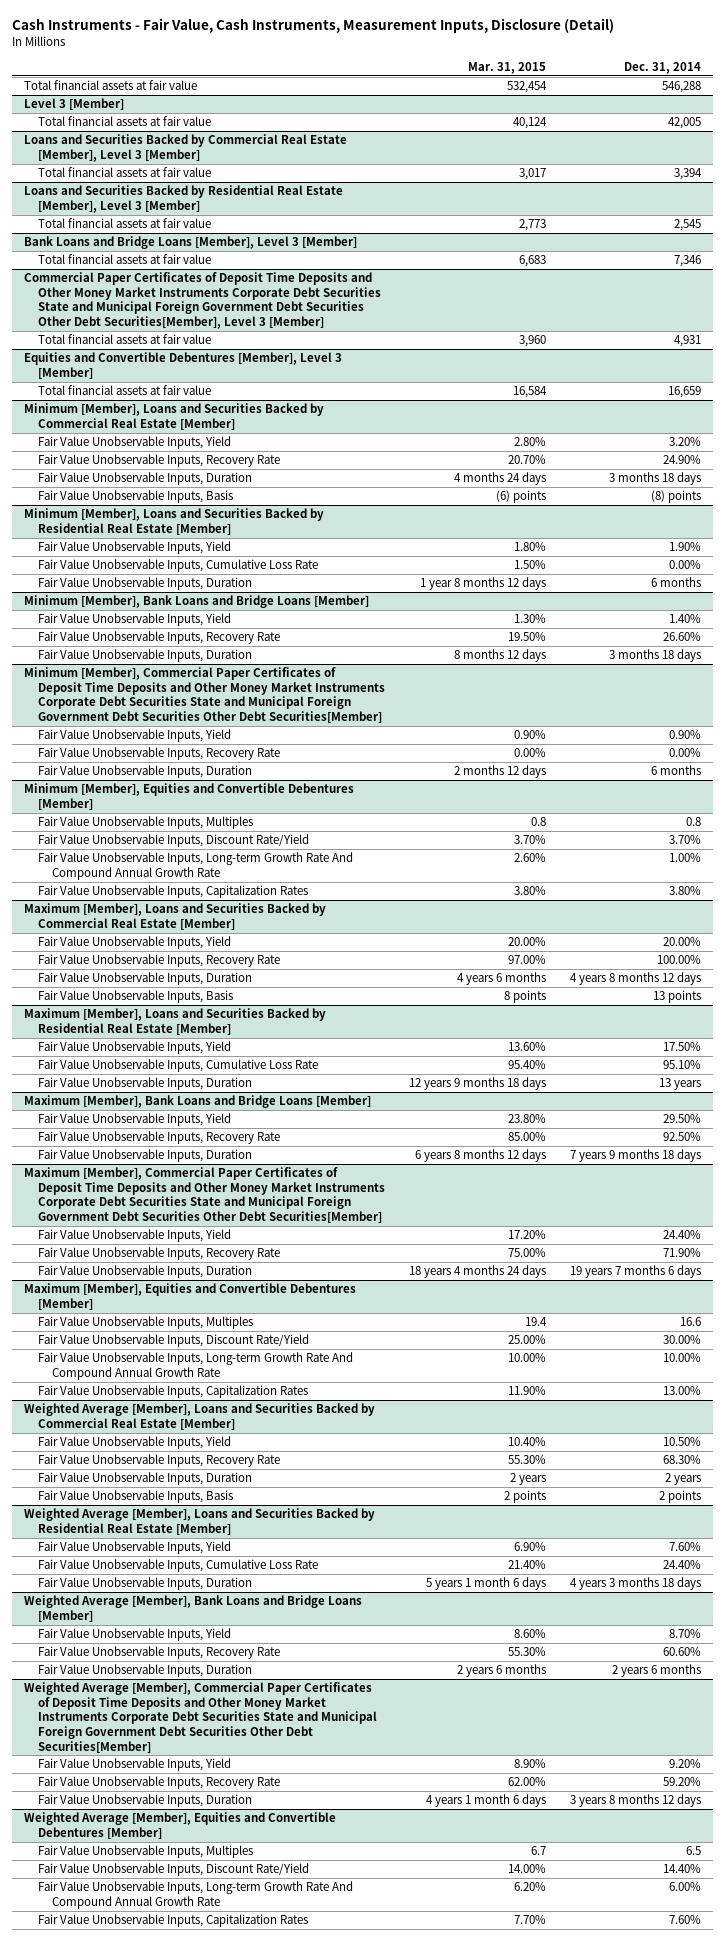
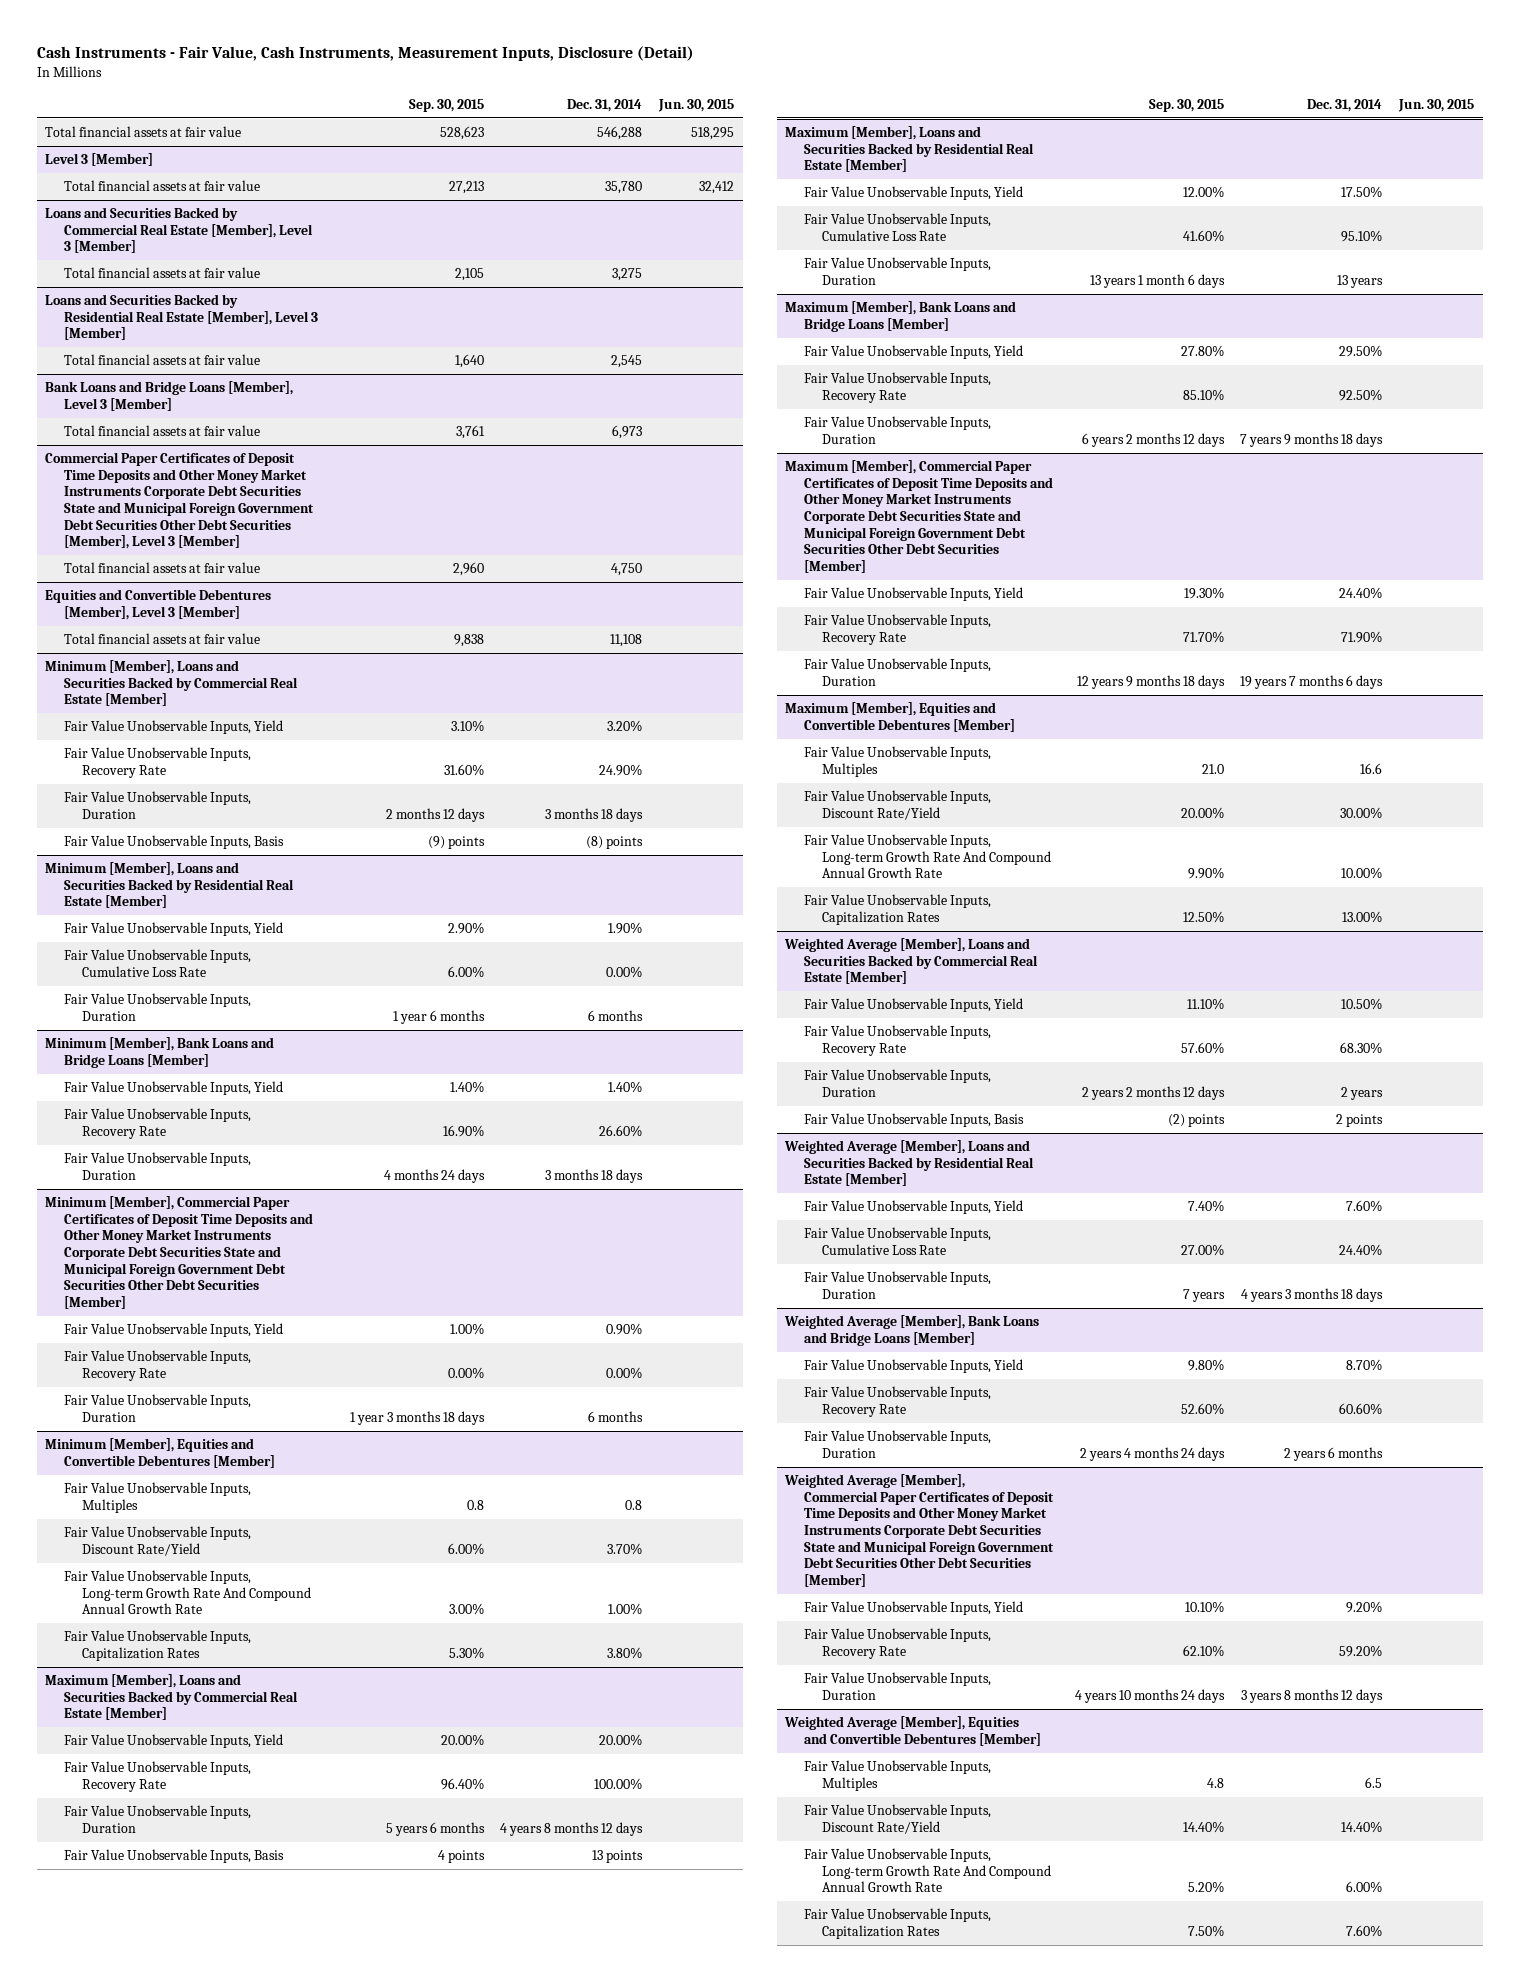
[467,62,546,75] Mar. 31, 2015 -> none
none -> [408,98,484,112] Sep. 30, 2015
none -> [658,98,735,112] Jun. 30, 2015
[667,117,701,130] 42,005 -> [605,181,643,195] 35,780
[673,168,702,181] 3,394 -> [612,268,643,282] 3,275
[673,255,701,268] 7,346 -> [612,425,643,440] 6,973
[24,272,382,329] Commercial Paper Certificates of Deposit Time Deposits and Other Money Market Instruments Corporate Debt Securities State and Municipal Foreign Government Debt Securities Other Debt Securities[Member], Level 3 [Member] -> [45,452,314,550] Commercial Paper Certificates of Deposit Time Deposits and Other Money Market Instruments Corporate Debt Securities State and Municipal Foreign Government Debt Securities Other Debt Securities [Member], Level 3 [Member]
[673,335,701,348] 4,931 -> [611,563,643,577] 4,750
[667,386,701,399] 16,659 -> [610,634,643,648] 11,108
[24,667,386,723] Minimum [Member], Commercial Paper Certificates of Deposit Time Deposits and Other Money Market Instruments Corporate Debt Securities State and Municipal Foreign Government Debt Securities Other Debt Securities[Member] -> [45,1196,313,1310] Minimum [Member], Commercial Paper Certificates of Deposit Time Deposits and Other Money Market Instruments Corporate Debt Securities State and Municipal Foreign Government Debt Securities Other Debt Securities [Member]
[24,1167,386,1223] Maximum [Member], Commercial Paper Certificates of Deposit Time Deposits and Other Money Market Instruments Corporate Debt Securities State and Municipal Foreign Government Debt Securities Other Debt Securities[Member] -> [785,460,1053,574] Maximum [Member], Commercial Paper Certificates of Deposit Time Deposits and Other Money Market Instruments Corporate Debt Securities State and Municipal Foreign Government Debt Securities Other Debt Securities [Member]
[24,1682,378,1753] Weighted Average [Member], Commercial Paper Certificates of Deposit Time Deposits and Other Money Market Instruments Corporate Debt Securities State and Municipal Foreign Government Debt Securities Other Debt Securities[Member] -> [784,1474,1054,1588] Weighted Average [Member], Commercial Paper Certificates of Deposit Time Deposits and Other Money Market Instruments Corporate Debt Securities State and Municipal Foreign Government Debt Securities Other Debt Securities [Member]

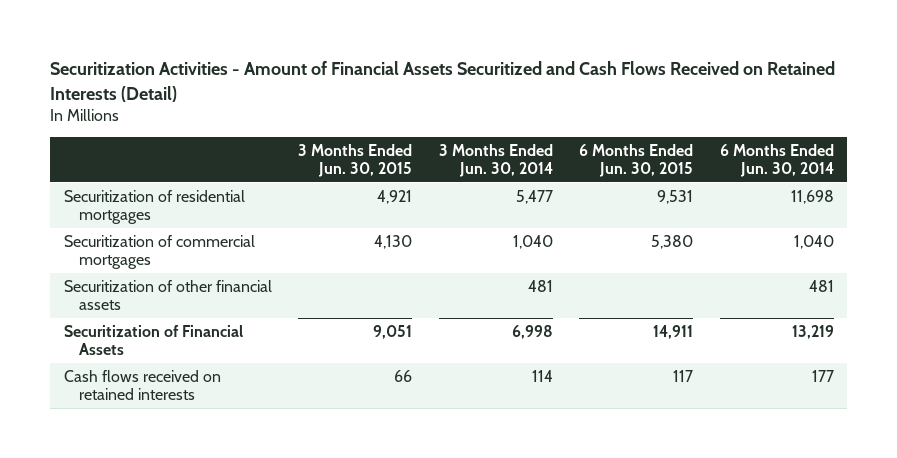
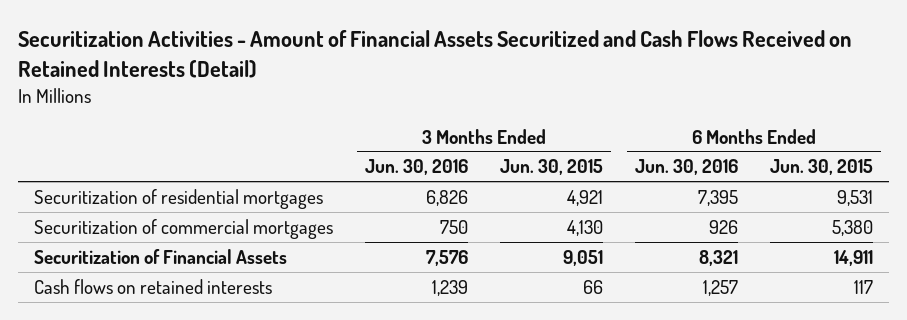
[438,143,553,177] 3 Months Ended Jun. 30, 2014 -> none
[719,143,834,177] 6 Months Ended Jun. 30, 2014 -> none
none -> [364,159,468,176] Jun. 30, 2016
none -> [634,159,738,176] Jun. 30, 2016
[63,279,272,311] Securitization of other financial assets -> none
[63,369,221,401] Cash flows received on retained interests -> [33,278,272,294] Cash flows on retained interests

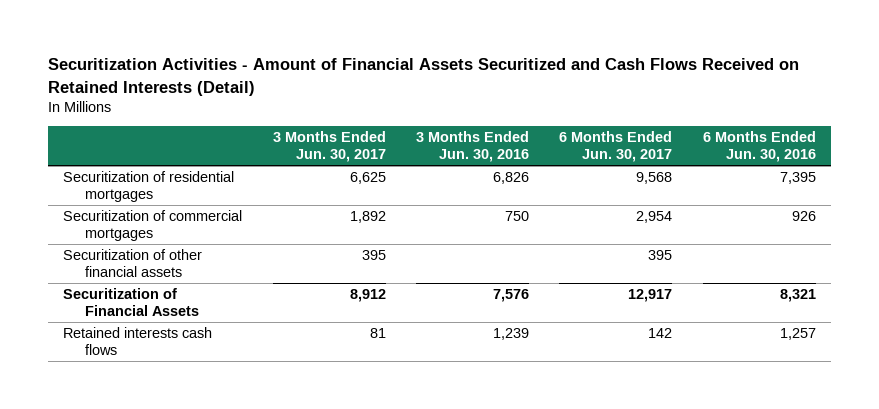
[499,159,603,176] Jun. 30, 2015 -> none
[769,159,873,176] Jun. 30, 2015 -> none
none -> [272,131,386,163] 3 Months Ended Jun. 30, 2017
none -> [559,131,673,163] 6 Months Ended Jun. 30, 2017
none -> [63,248,203,277] Securitization of other financial assets
[33,278,272,294] Cash flows on retained interests -> [63,326,213,355] Retained interests cash flows

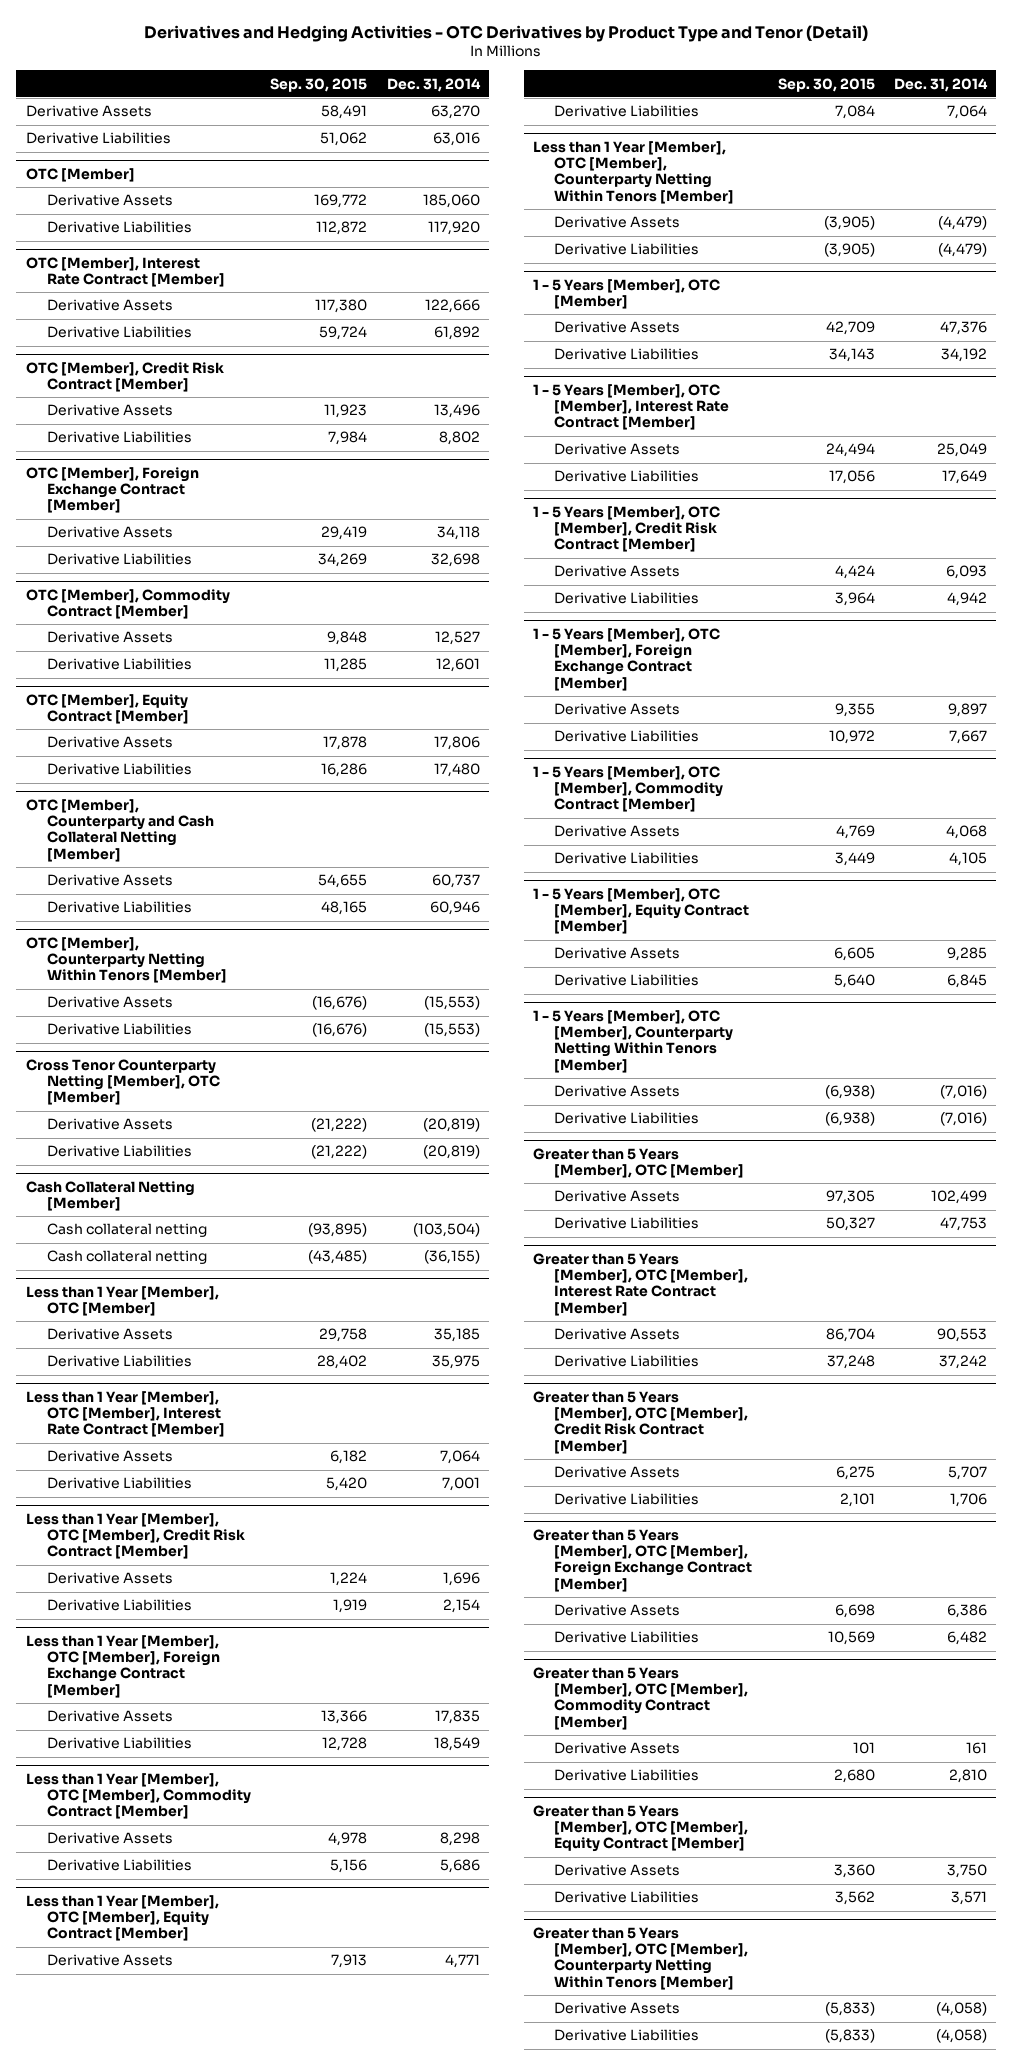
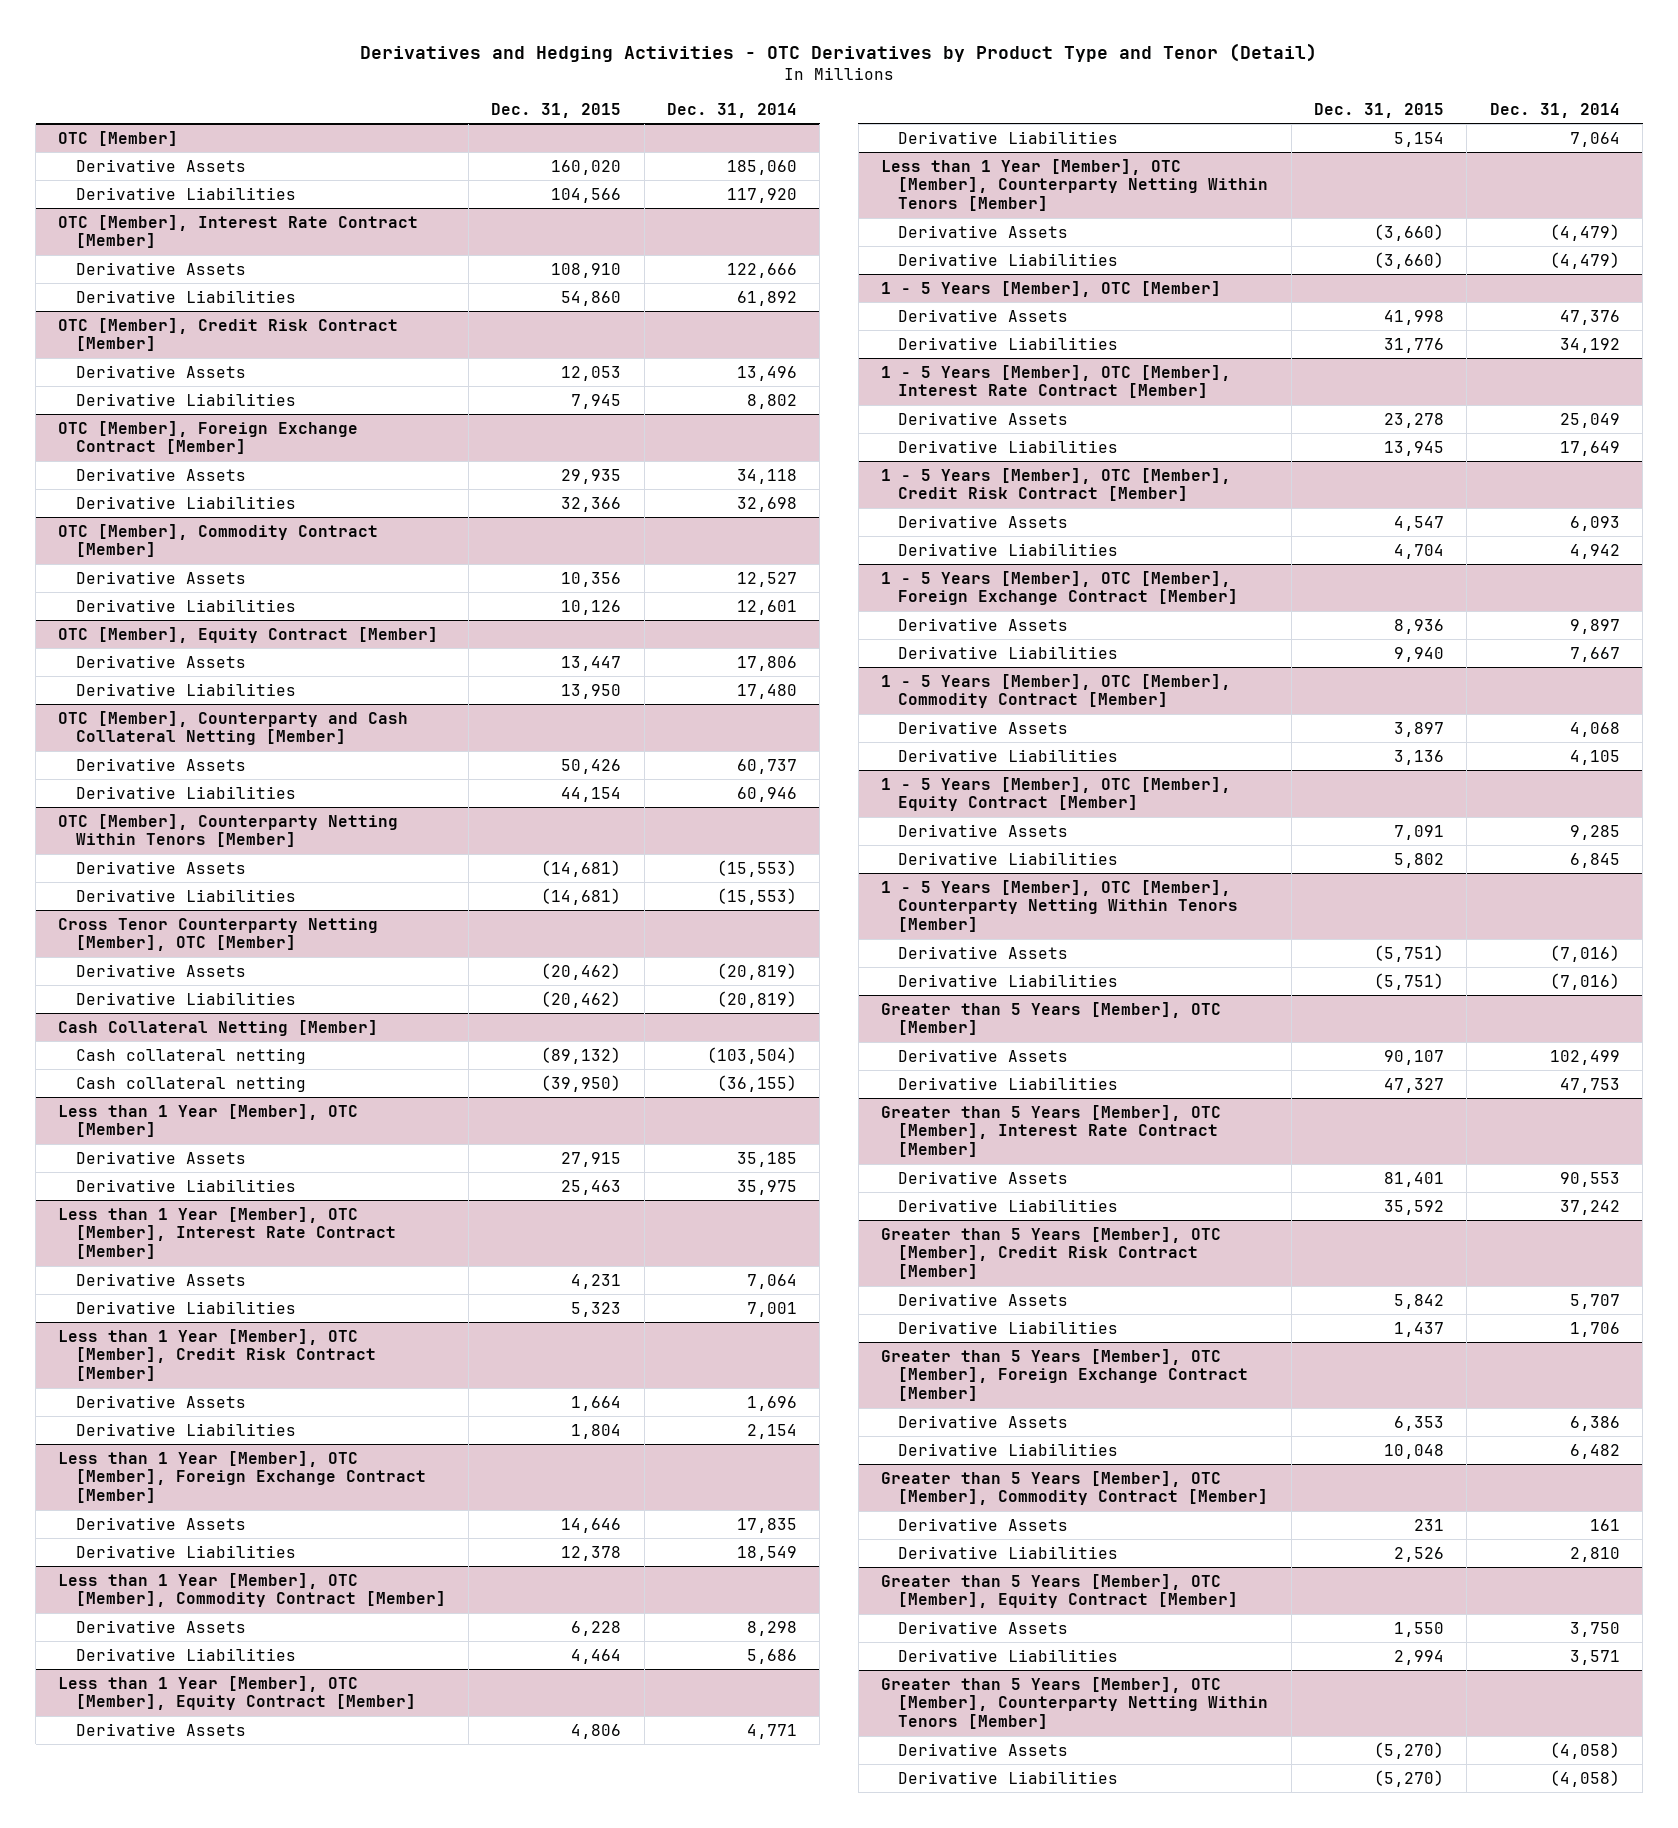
[270,77,368,92] Sep. 30, 2015 -> none
none -> [491,102,622,118] Dec. 31, 2015
[26,105,153,118] Derivative Assets -> none
[26,132,172,145] Derivative Liabilities -> none

